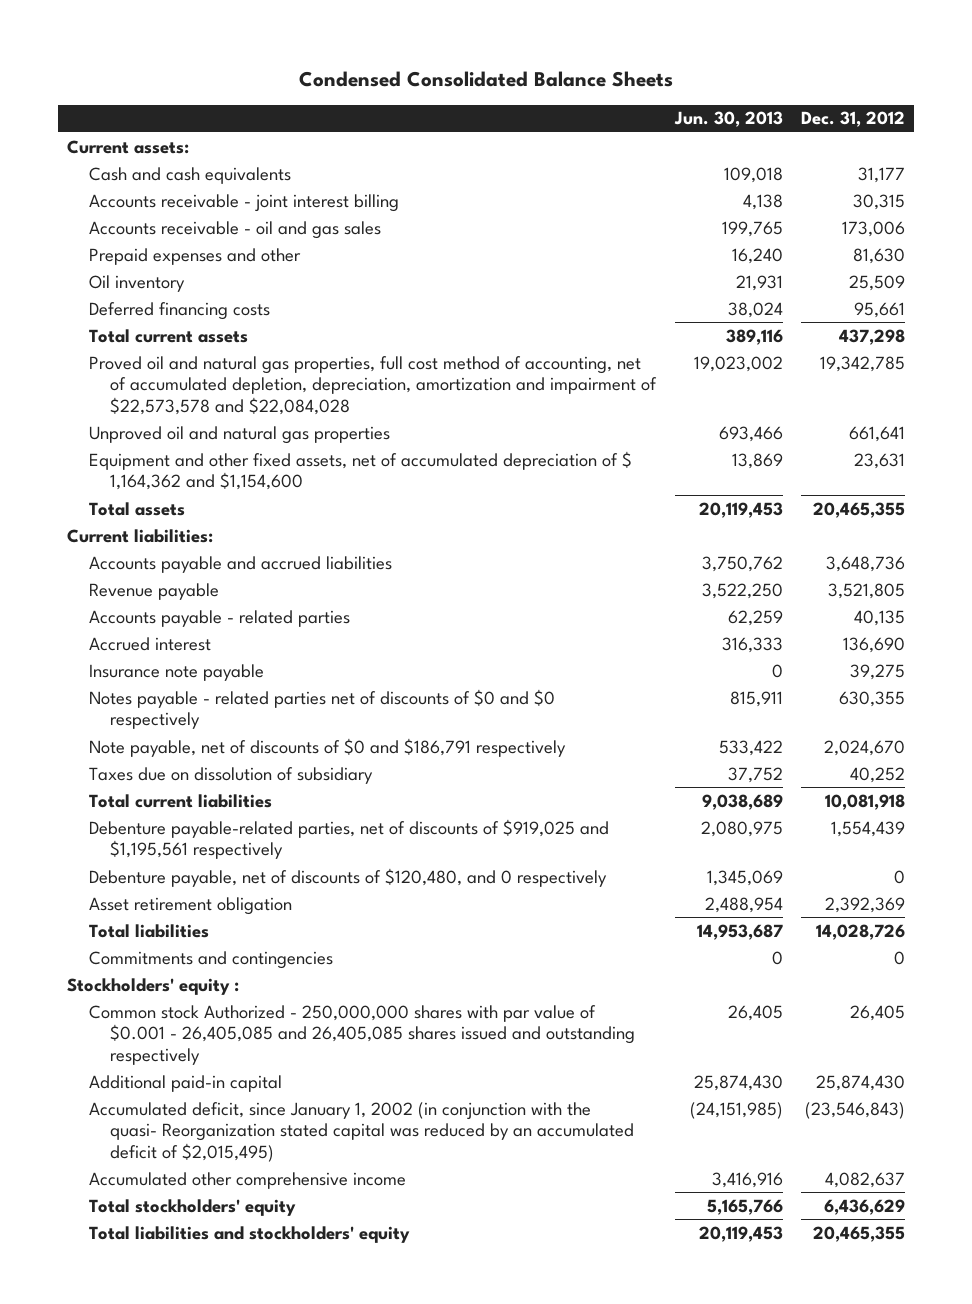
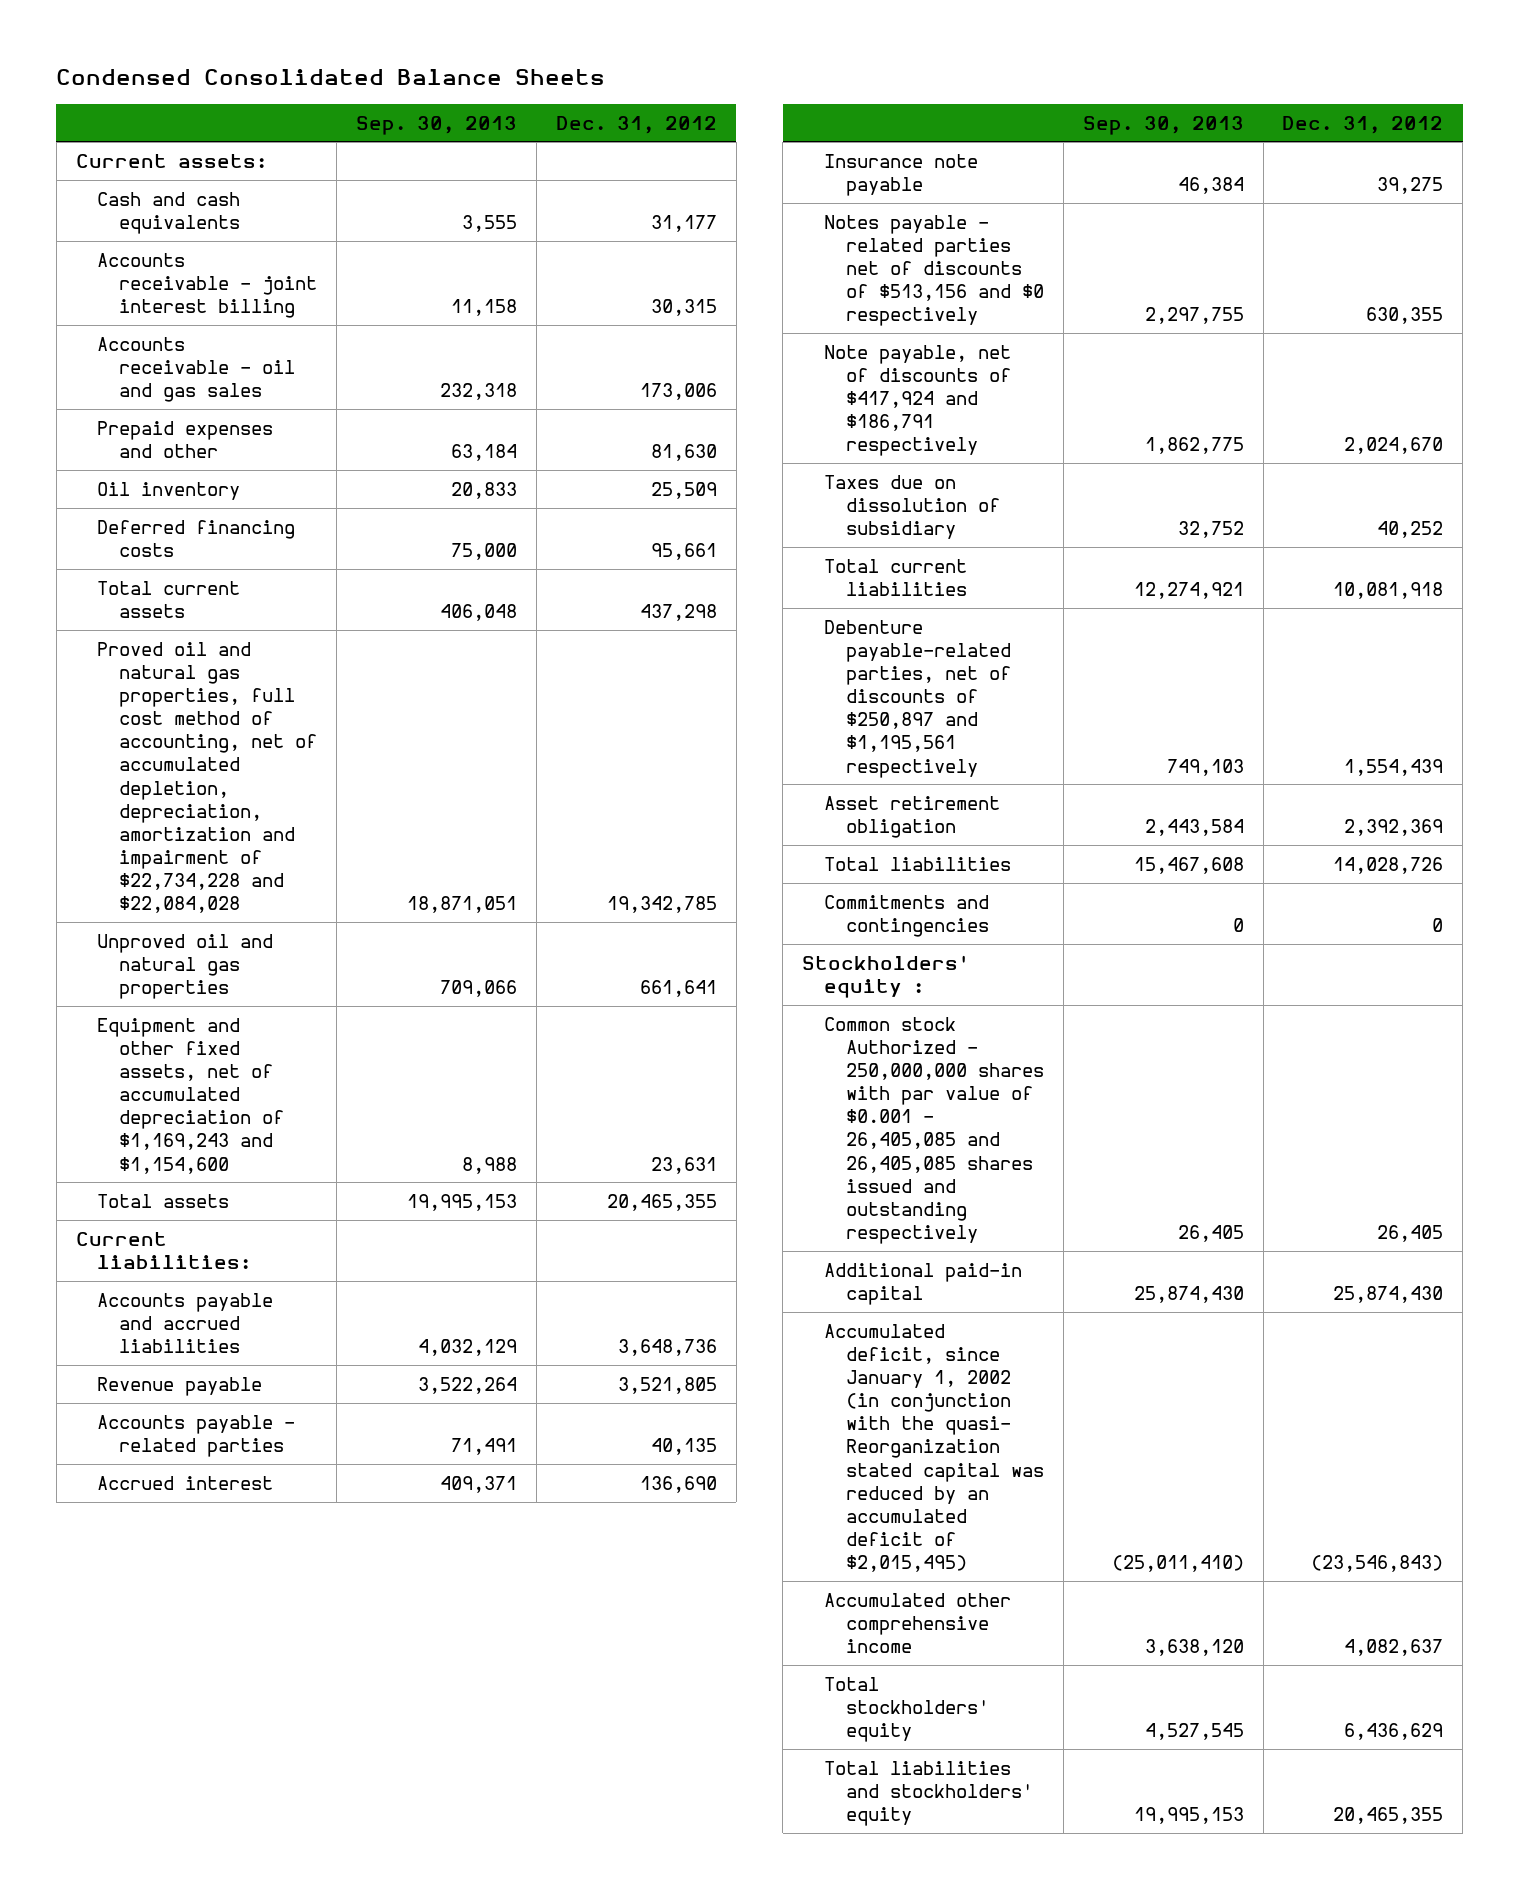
[673,111,783,128] Jun. 30, 2013 -> none
none -> [356,115,518,135] Sep. 30, 2013
[88,355,658,415] Proved oil and natural gas properties, full cost method of accounting, net of accumulated depletion, depreciation, amortization and impairment of $22,573,578 and $22,084,028 -> [97,641,318,914] Proved oil and natural gas properties, full cost method of accounting, net of accumulated depletion, depreciation, amortization and impairment of $22,734,228 and $22,084,028
[88,450,632,491] Equipment and other fixed assets, net of accumulated depreciation of $ 1,164,362 and $1,154,600 -> [97,1017,285,1174] Equipment and other fixed assets, net of accumulated depreciation of $1,169,243 and $1,154,600
[88,688,555,730] Notes payable - related parties net of discounts of $0 and $0 respectively -> [824,214,1044,327] Notes payable - related parties net of discounts of $513,156 and $0 respectively
[88,737,566,757] Note payable, net of discounts of $0 and $186,791 respectively -> [824,344,1012,457] Note payable, net of discounts of $417,924 and $186,791 respectively
[88,867,607,887] Debenture payable, net of discounts of $120,480, and 0 respectively -> none
[88,818,609,860] Debenture payable-related parties, net of discounts of $919,025 and $1,195,561 respectively -> [824,619,1011,778] Debenture payable-related parties, net of discounts of $250,897 and $1,195,561 respectively

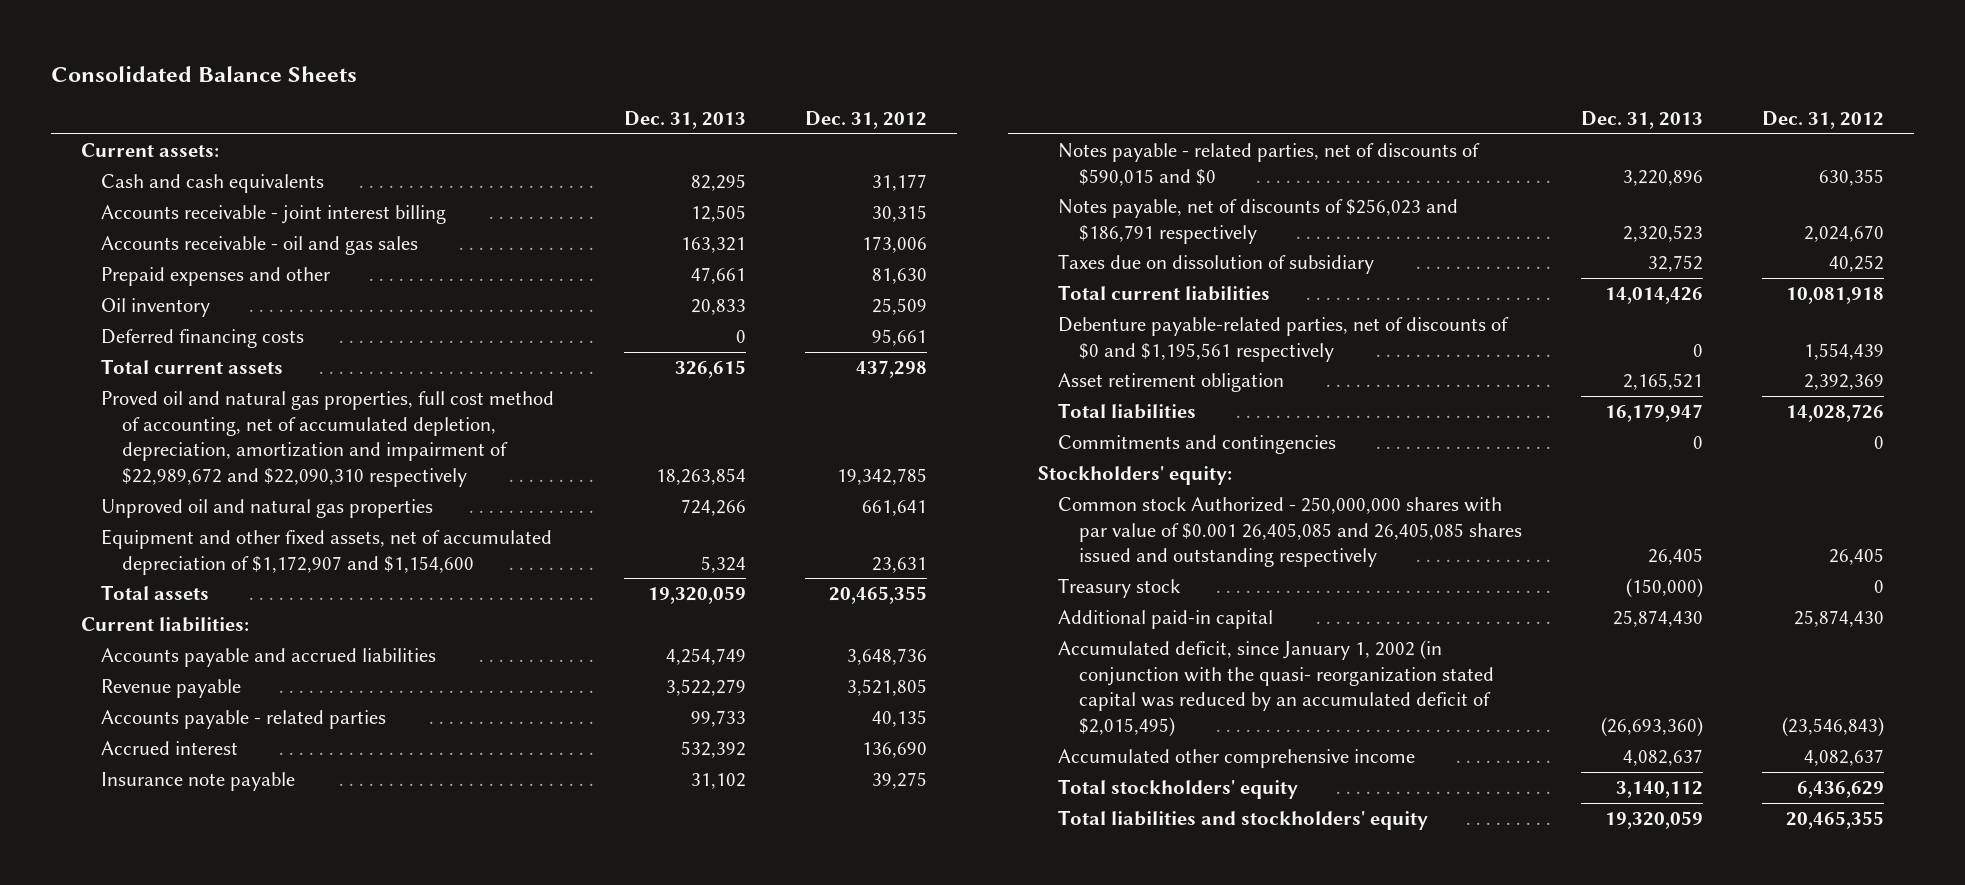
[56,69,606,86] Condensed Consolidated Balance Sheets -> [50,66,357,83] Consolidated Balance Sheets
[356,115,518,135] Sep. 30, 2013 -> none
none -> [624,110,747,129] Dec. 31, 2013
[97,641,318,914] Proved oil and natural gas properties, full cost method of accounting, net of accumulated depletion, depreciation, amortization and impairment of $22,734,228 and $22,084,028 -> [101,390,555,487] Proved oil and natural gas properties, full cost method of accounting, net of accumulated depletion, depreciation, amortization and impairment of $22,989,672 and $22,090,310 respectively
[97,1017,285,1174] Equipment and other fixed assets, net of accumulated depreciation of $1,169,243 and $1,154,600 -> [101,528,553,575] Equipment and other fixed assets, net of accumulated depreciation of $1,172,907 and $1,154,600
[824,214,1044,327] Notes payable - related parties net of discounts of $513,156 and $0 respectively -> [1058,142,1481,186] Notes payable - related parties, net of discounts of $590,015 and $0
[824,344,1012,457] Note payable, net of discounts of $417,924 and $186,791 respectively -> [1058,198,1459,244] Notes payable, net of discounts of $256,023 and $186,791 respectively
[824,619,1011,778] Debenture payable-related parties, net of discounts of $250,897 and $1,195,561 respectively -> [1058,316,1510,362] Debenture payable-related parties, net of discounts of $0 and $1,195,561 respectively
[802,954,970,998] Stockholders' equity : -> [1037,465,1232,485] Stockholders' equity:
[824,1016,1044,1244] Common stock Authorized - 250,000,000 shares with par value of $0.001 - 26,405,085 and 26,405,085 shares issued and outstanding respectively -> [1058,496,1522,568] Common stock Authorized - 250,000,000 shares with par value of $0.001 26,405,085 and 26,405,085 shares issued and outstanding respectively
none -> [1058,577,1182,598] Treasury stock
[824,1323,1044,1573] Accumulated deficit, since January 1, 2002 (in conjunction with the quasi- Reorganization stated capital was reduced by an accumulated deficit of $2,015,495) -> [1058,639,1494,737] Accumulated deficit, since January 1, 2002 (in conjunction with the quasi- reorganization stated capital was reduced by an accumulated deficit of $2,015,495)

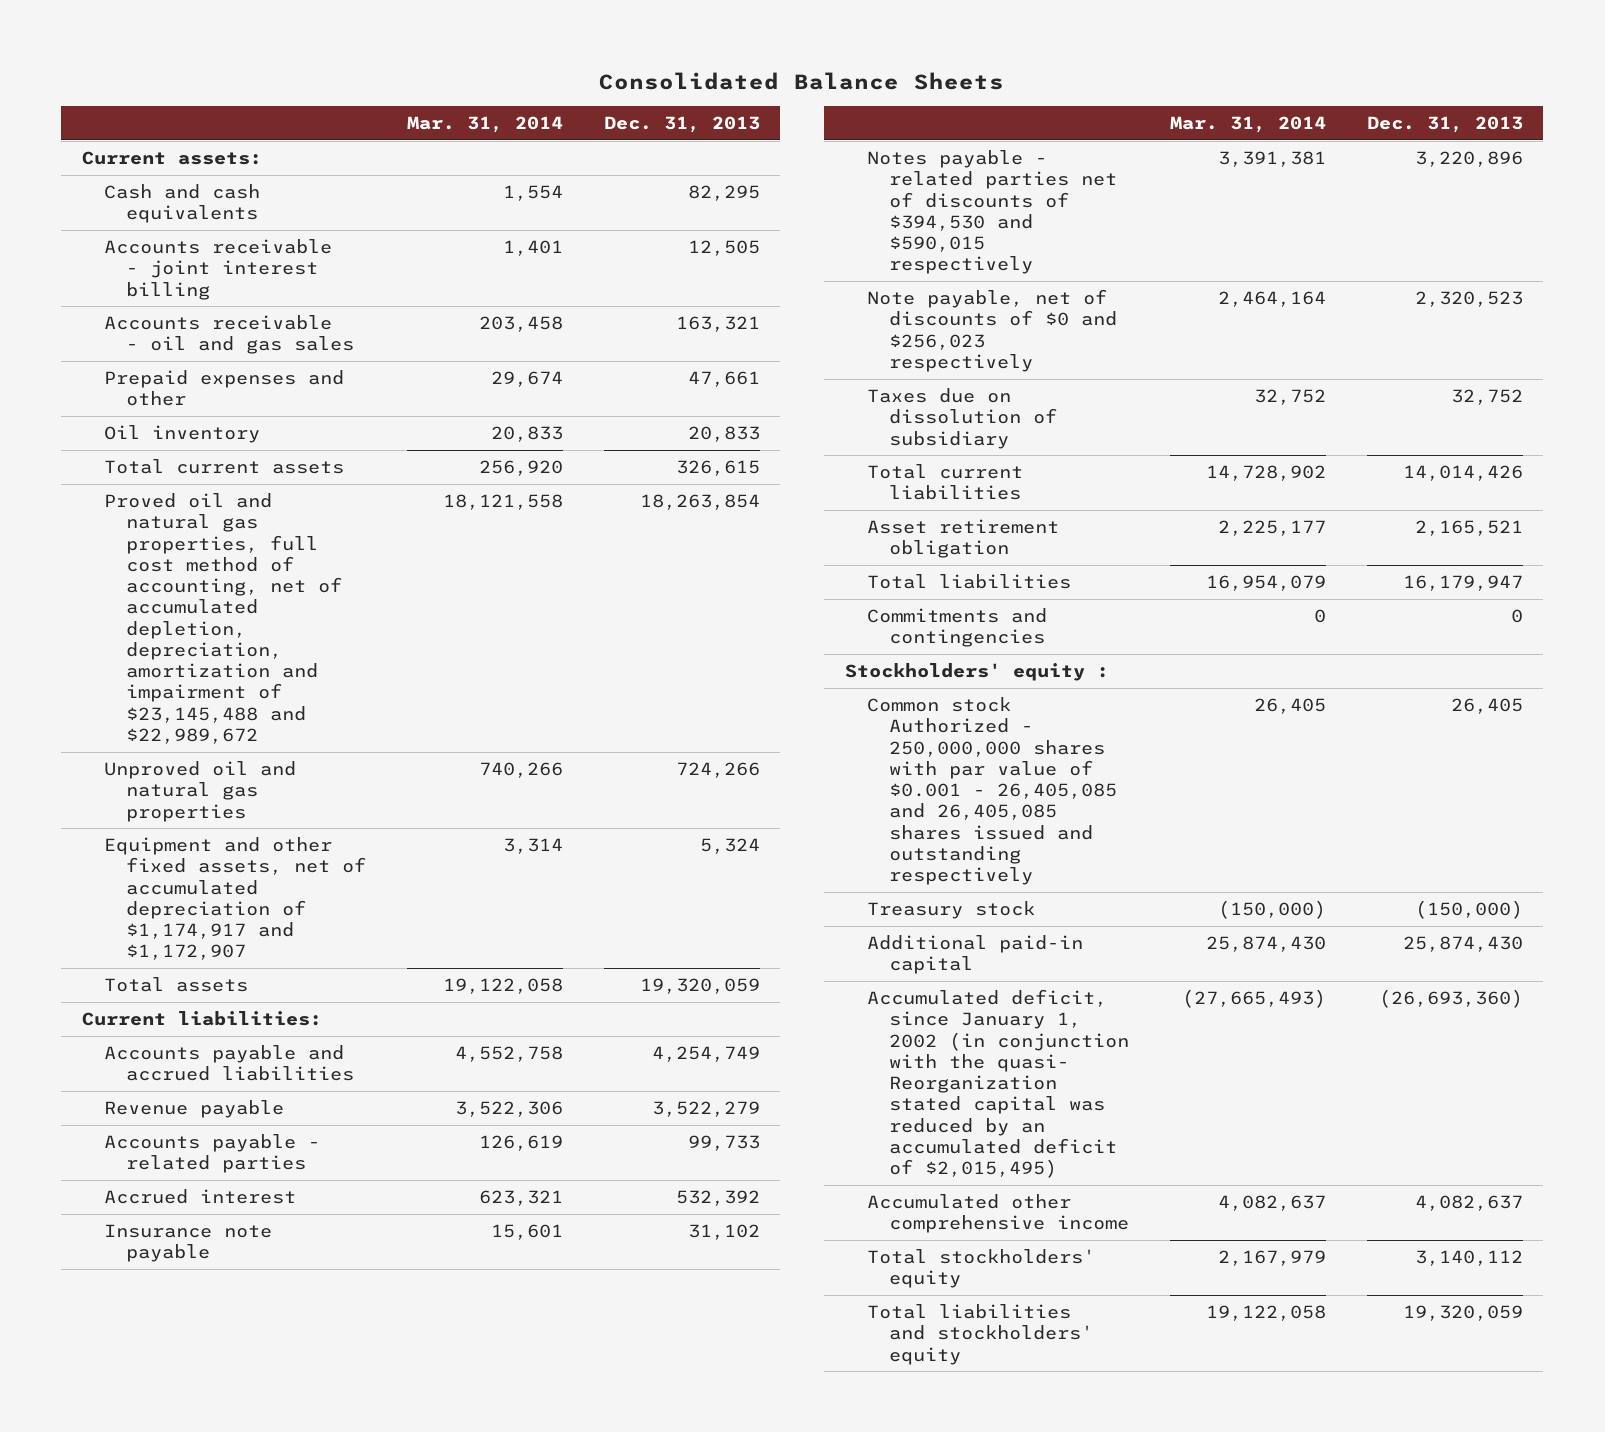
[805,110,928,129] Dec. 31, 2012 -> none
none -> [406,116,563,134] Mar. 31, 2014
[101,328,305,348] Deferred financing costs -> none
[101,390,555,487] Proved oil and natural gas properties, full cost method of accounting, net of accumulated depletion, depreciation, amortization and impairment of $22,989,672 and $22,090,310 respectively -> [103,493,342,744] Proved oil and natural gas properties, full cost method of accounting, net of accumulated depletion, depreciation, amortization and impairment of $23,145,488 and $22,989,672
[101,528,553,575] Equipment and other fixed assets, net of accumulated depreciation of $1,172,907 and $1,154,600 -> [103,837,366,961] Equipment and other fixed assets, net of accumulated depreciation of $1,174,917 and $1,172,907
[1058,142,1481,186] Notes payable - related parties, net of discounts of $590,015 and $0 -> [866,150,1118,275] Notes payable - related parties net of discounts of $394,530 and $590,015 respectively
[1058,198,1459,244] Notes payable, net of discounts of $256,023 and $186,791 respectively -> [866,289,1118,372] Note payable, net of discounts of $0 and $256,023 respectively
[1058,316,1510,362] Debenture payable-related parties, net of discounts of $0 and $1,195,561 respectively -> none
[1037,465,1232,485] Stockholders' equity: -> [844,663,1109,682] Stockholders' equity :
[1058,496,1522,568] Common stock Authorized - 250,000,000 shares with par value of $0.001 26,405,085 and 26,405,085 shares issued and outstanding respectively -> [866,697,1118,886] Common stock Authorized - 250,000,000 shares with par value of $0.001 - 26,405,085 and 26,405,085 shares issued and outstanding respectively
[1058,639,1494,737] Accumulated deficit, since January 1, 2002 (in conjunction with the quasi- reorganization stated capital was reduced by an accumulated deficit of $2,015,495) -> [866,989,1130,1179] Accumulated deficit, since January 1, 2002 (in conjunction with the quasi- Reorganization stated capital was reduced by an accumulated deficit of $2,015,495)

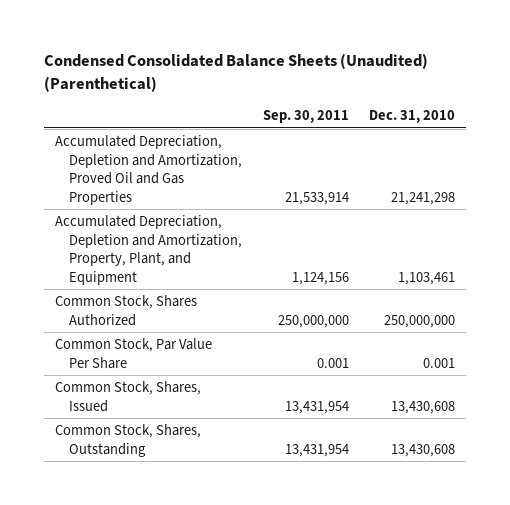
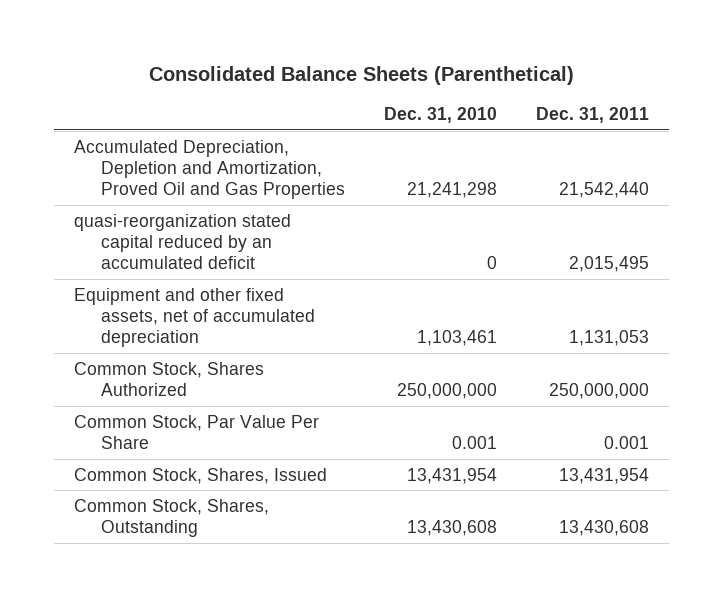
[44,53,429,92] Condensed Consolidated Balance Sheets (Unaudited) (Parenthetical) -> [148,66,574,86] Consolidated Balance Sheets (Parenthetical)
[262,109,349,123] Sep. 30, 2011 -> none
none -> [536,107,650,124] Dec. 31, 2011
none -> [73,213,291,270] quasi-reorganization stated capital reduced by an accumulated deficit
[54,214,242,285] Accumulated Depreciation, Depletion and Amortization, Property, Plant, and Equipment -> [73,287,315,348] Equipment and other fixed assets, net of accumulated depreciation
[391,400,456,414] 13,430,608 -> [407,467,498,484] 13,431,954

